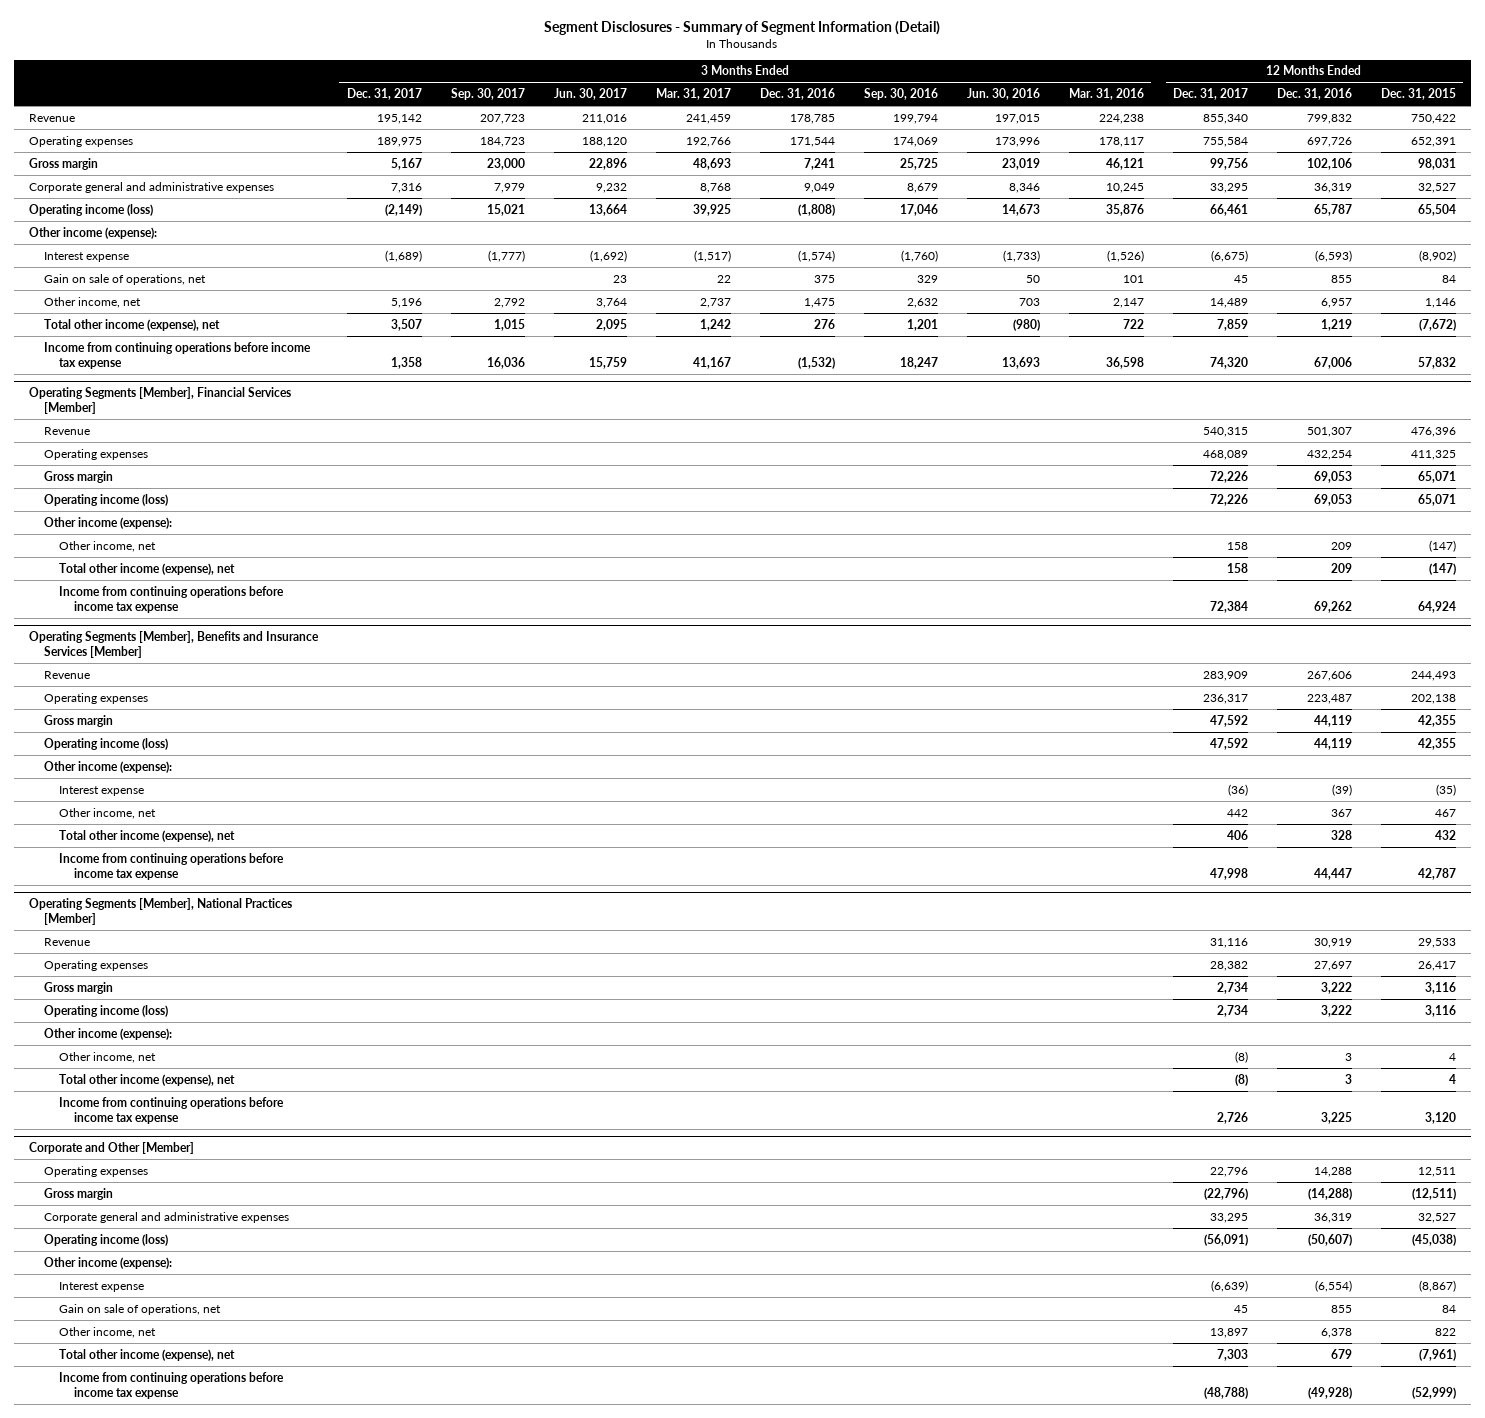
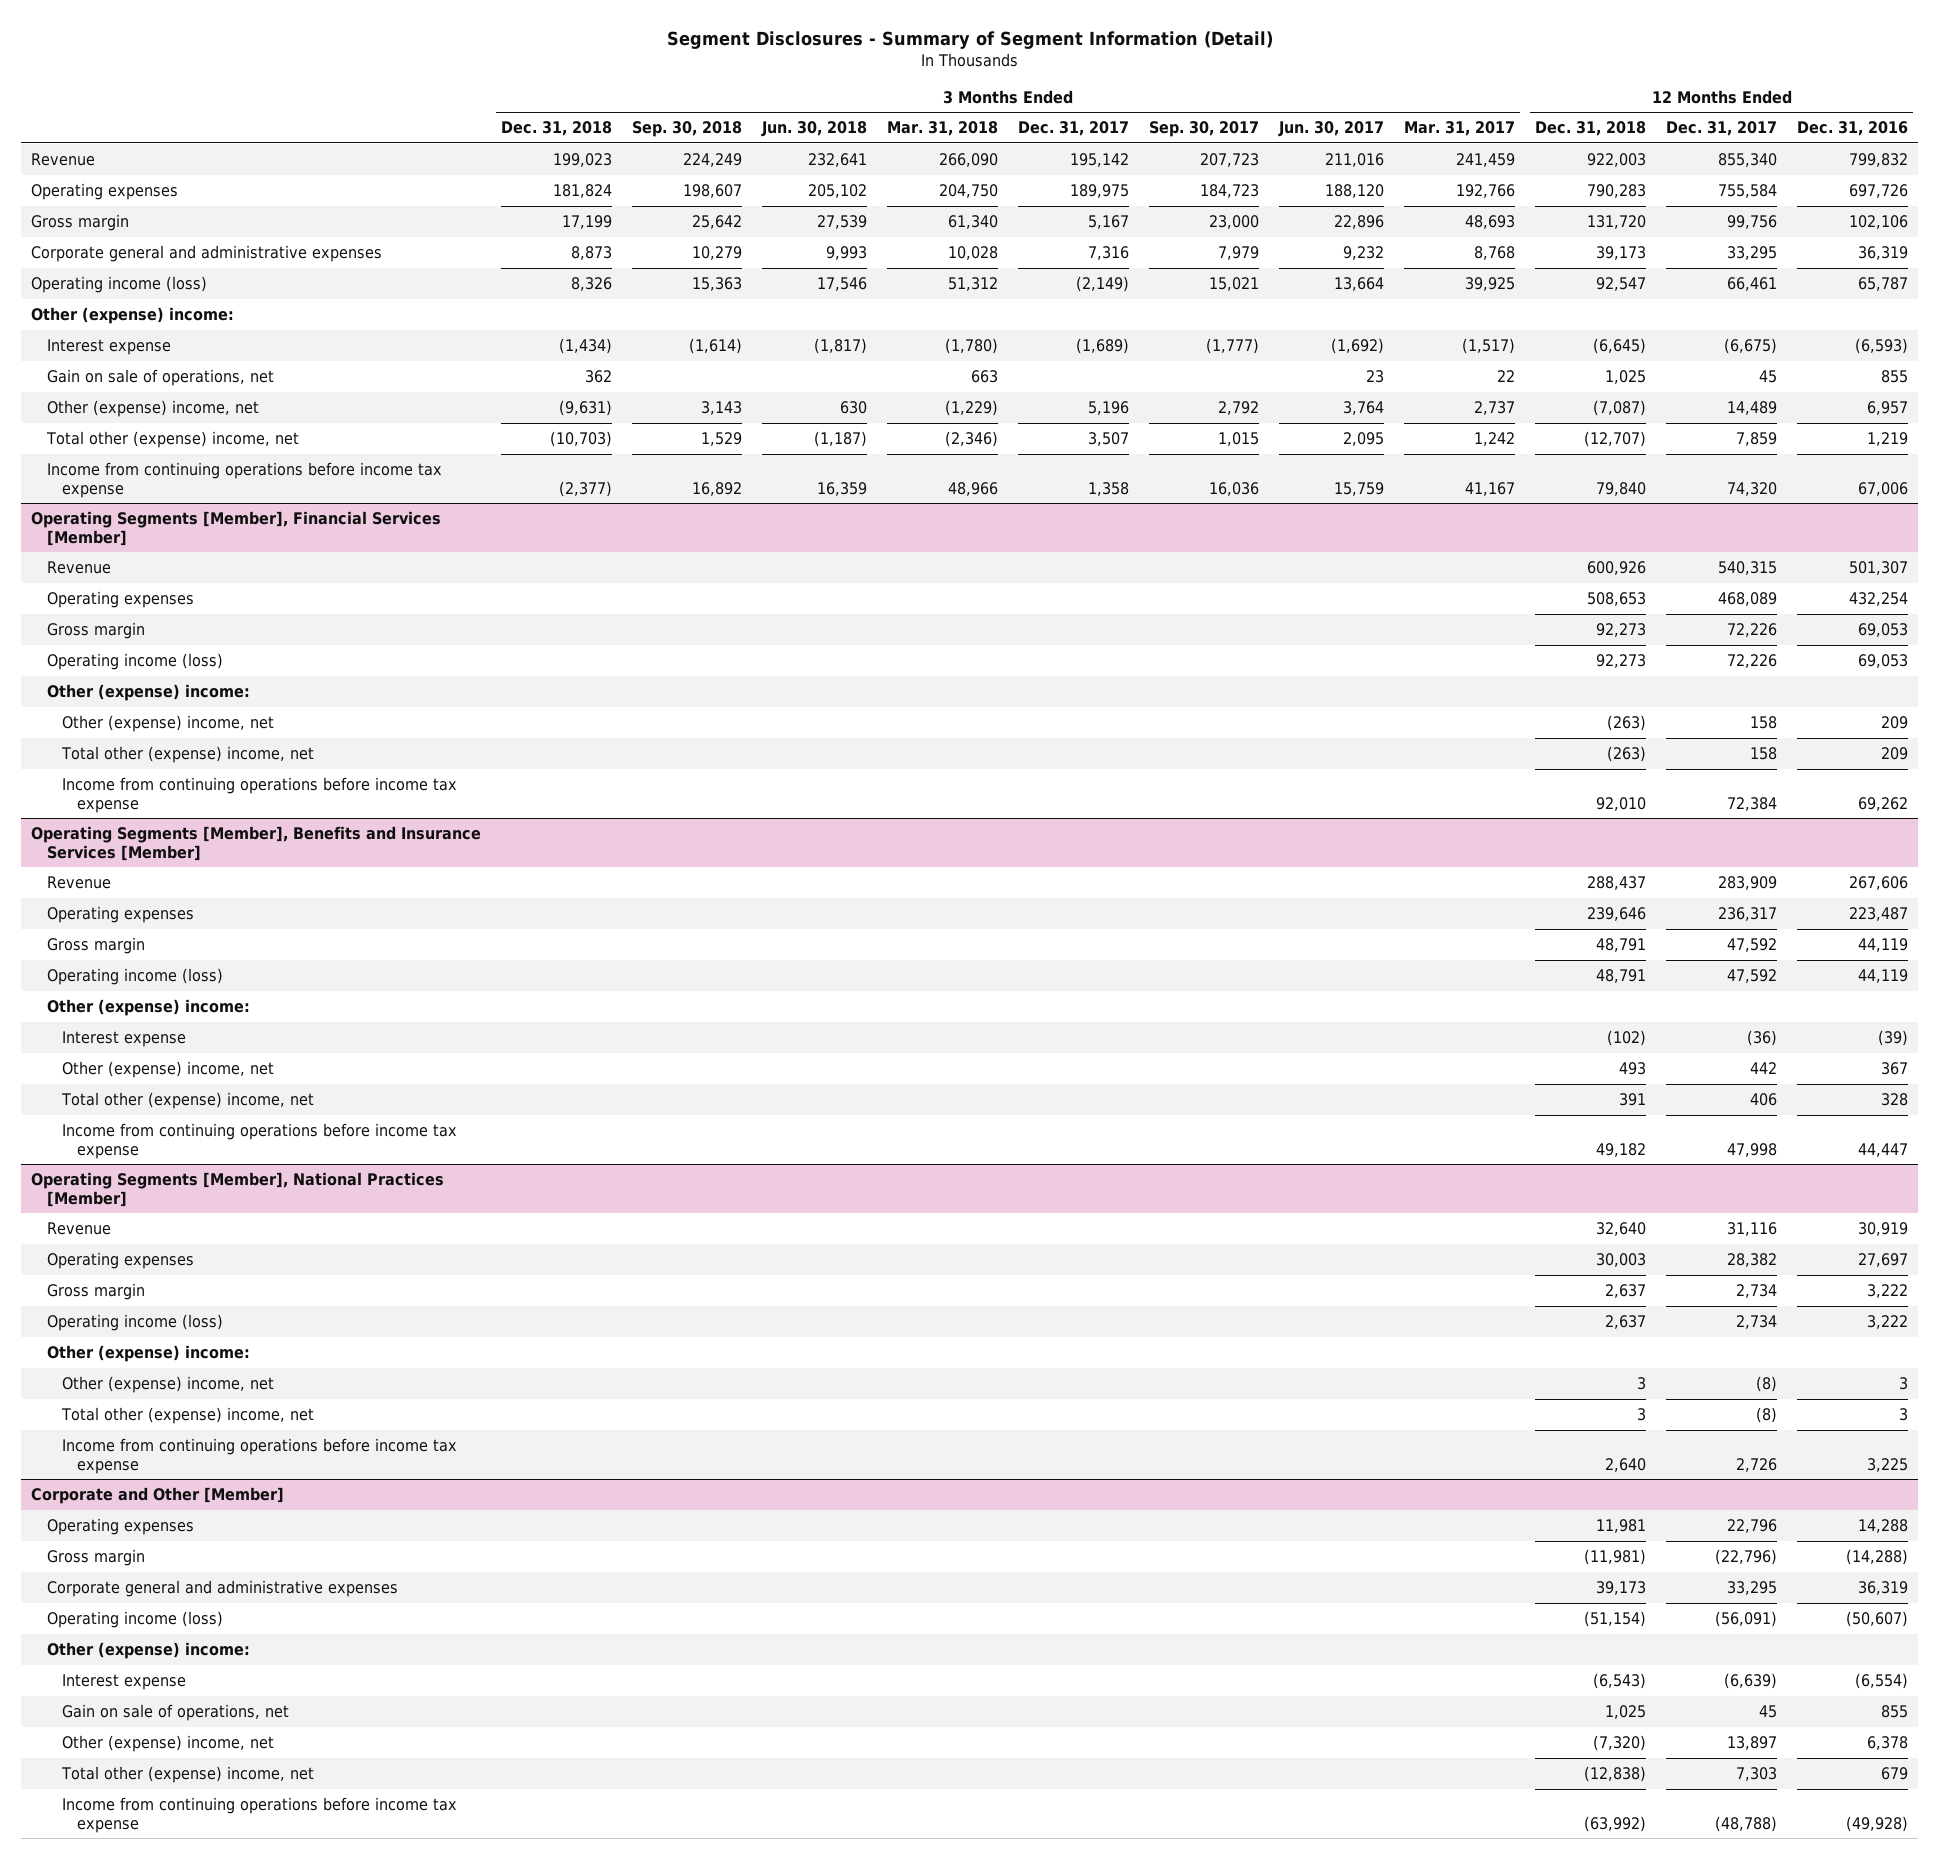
[759,88,835,101] Dec. 31, 2016 -> none
[863,88,938,101] Sep. 30, 2016 -> none
[966,88,1040,101] Jun. 30, 2016 -> none
[1068,88,1144,101] Mar. 31, 2016 -> none
[1381,88,1457,101] Dec. 31, 2015 -> none
none -> [501,121,613,137] Dec. 31, 2018
none -> [632,121,743,138] Sep. 30, 2018
none -> [761,121,868,138] Jun. 30, 2018
none -> [887,121,999,137] Mar. 31, 2018
none -> [1535,121,1647,137] Dec. 31, 2018
[28,226,157,239] Other income (expense): -> [31,306,235,324] Other (expense) income:
[43,296,141,308] Other income, net -> [46,399,259,417] Other (expense) income, net
[43,318,220,331] Total other income (expense), net -> [45,430,299,448] Total other (expense) income, net
[43,516,172,529] Other income (expense): -> [46,683,250,701] Other (expense) income:
[58,540,156,552] Other income, net -> [61,714,274,732] Other (expense) income, net
[58,562,235,575] Total other income (expense), net -> [60,745,314,763] Total other (expense) income, net
[43,760,172,773] Other income (expense): -> [46,998,250,1016] Other (expense) income:
[58,807,156,819] Other income, net -> [61,1060,274,1078] Other (expense) income, net
[58,829,235,842] Total other income (expense), net -> [60,1091,314,1109] Total other (expense) income, net
[43,1027,172,1040] Other income (expense): -> [46,1344,250,1362] Other (expense) income:
[58,1051,156,1063] Other income, net -> [61,1375,274,1393] Other (expense) income, net
[58,1073,235,1086] Total other income (expense), net -> [60,1406,314,1424] Total other (expense) income, net
[43,1256,172,1269] Other income (expense): -> [46,1641,250,1659] Other (expense) income:
[58,1326,156,1338] Other income, net -> [61,1734,274,1752] Other (expense) income, net
[58,1348,235,1361] Total other income (expense), net -> [60,1765,314,1783] Total other (expense) income, net

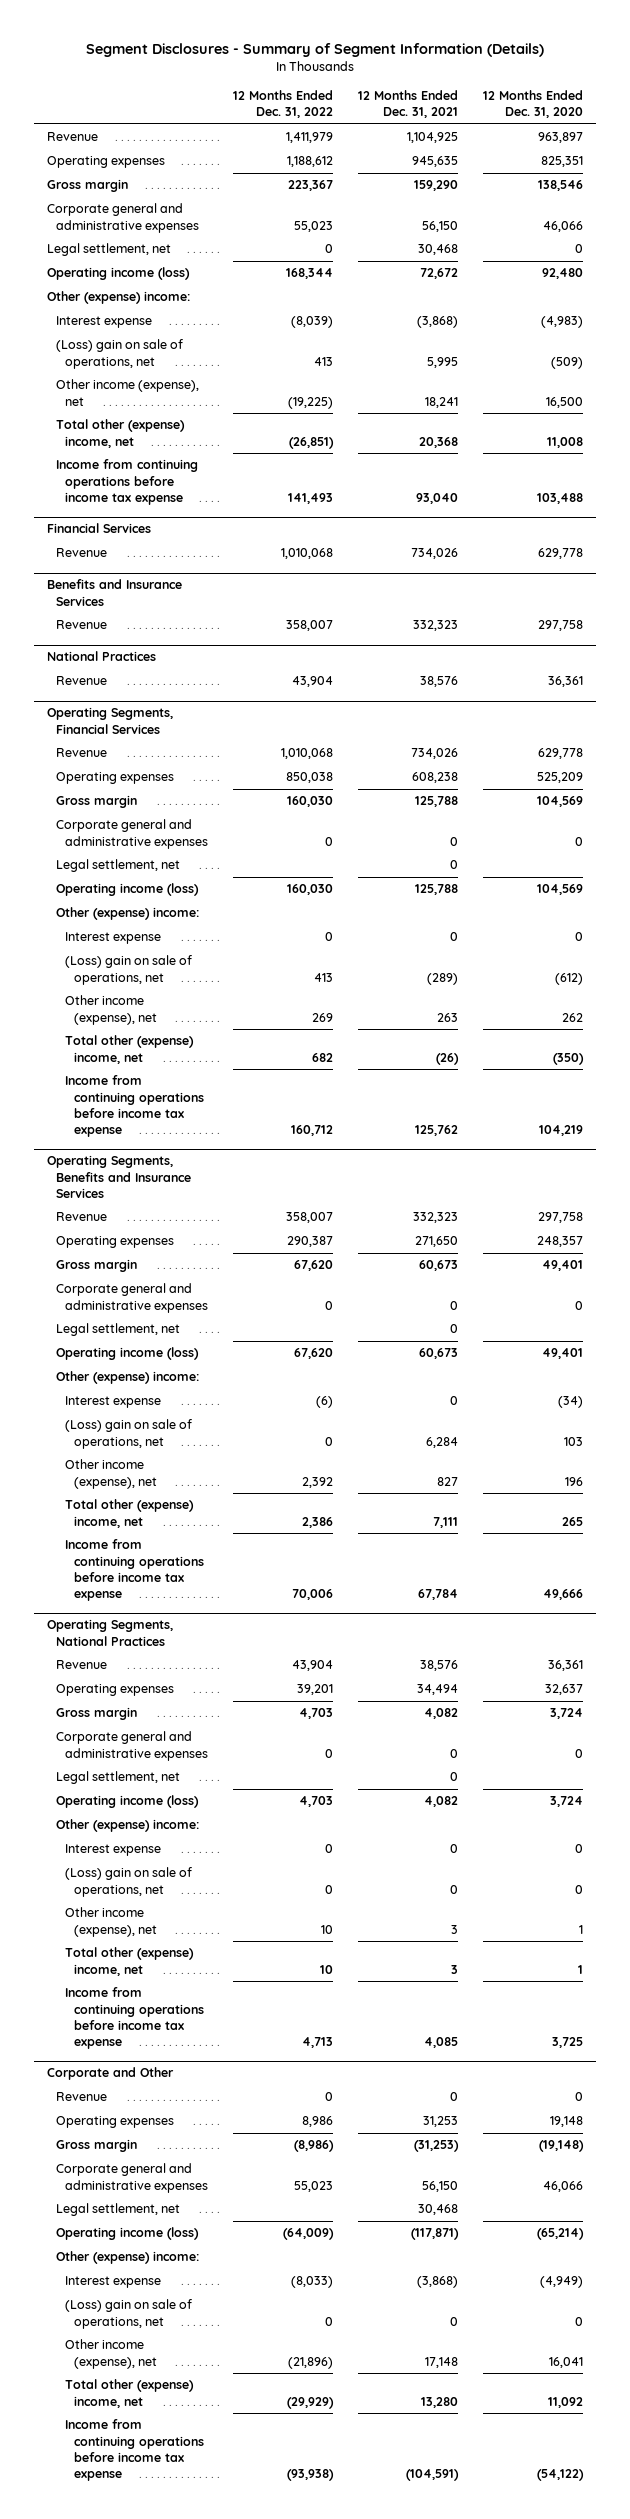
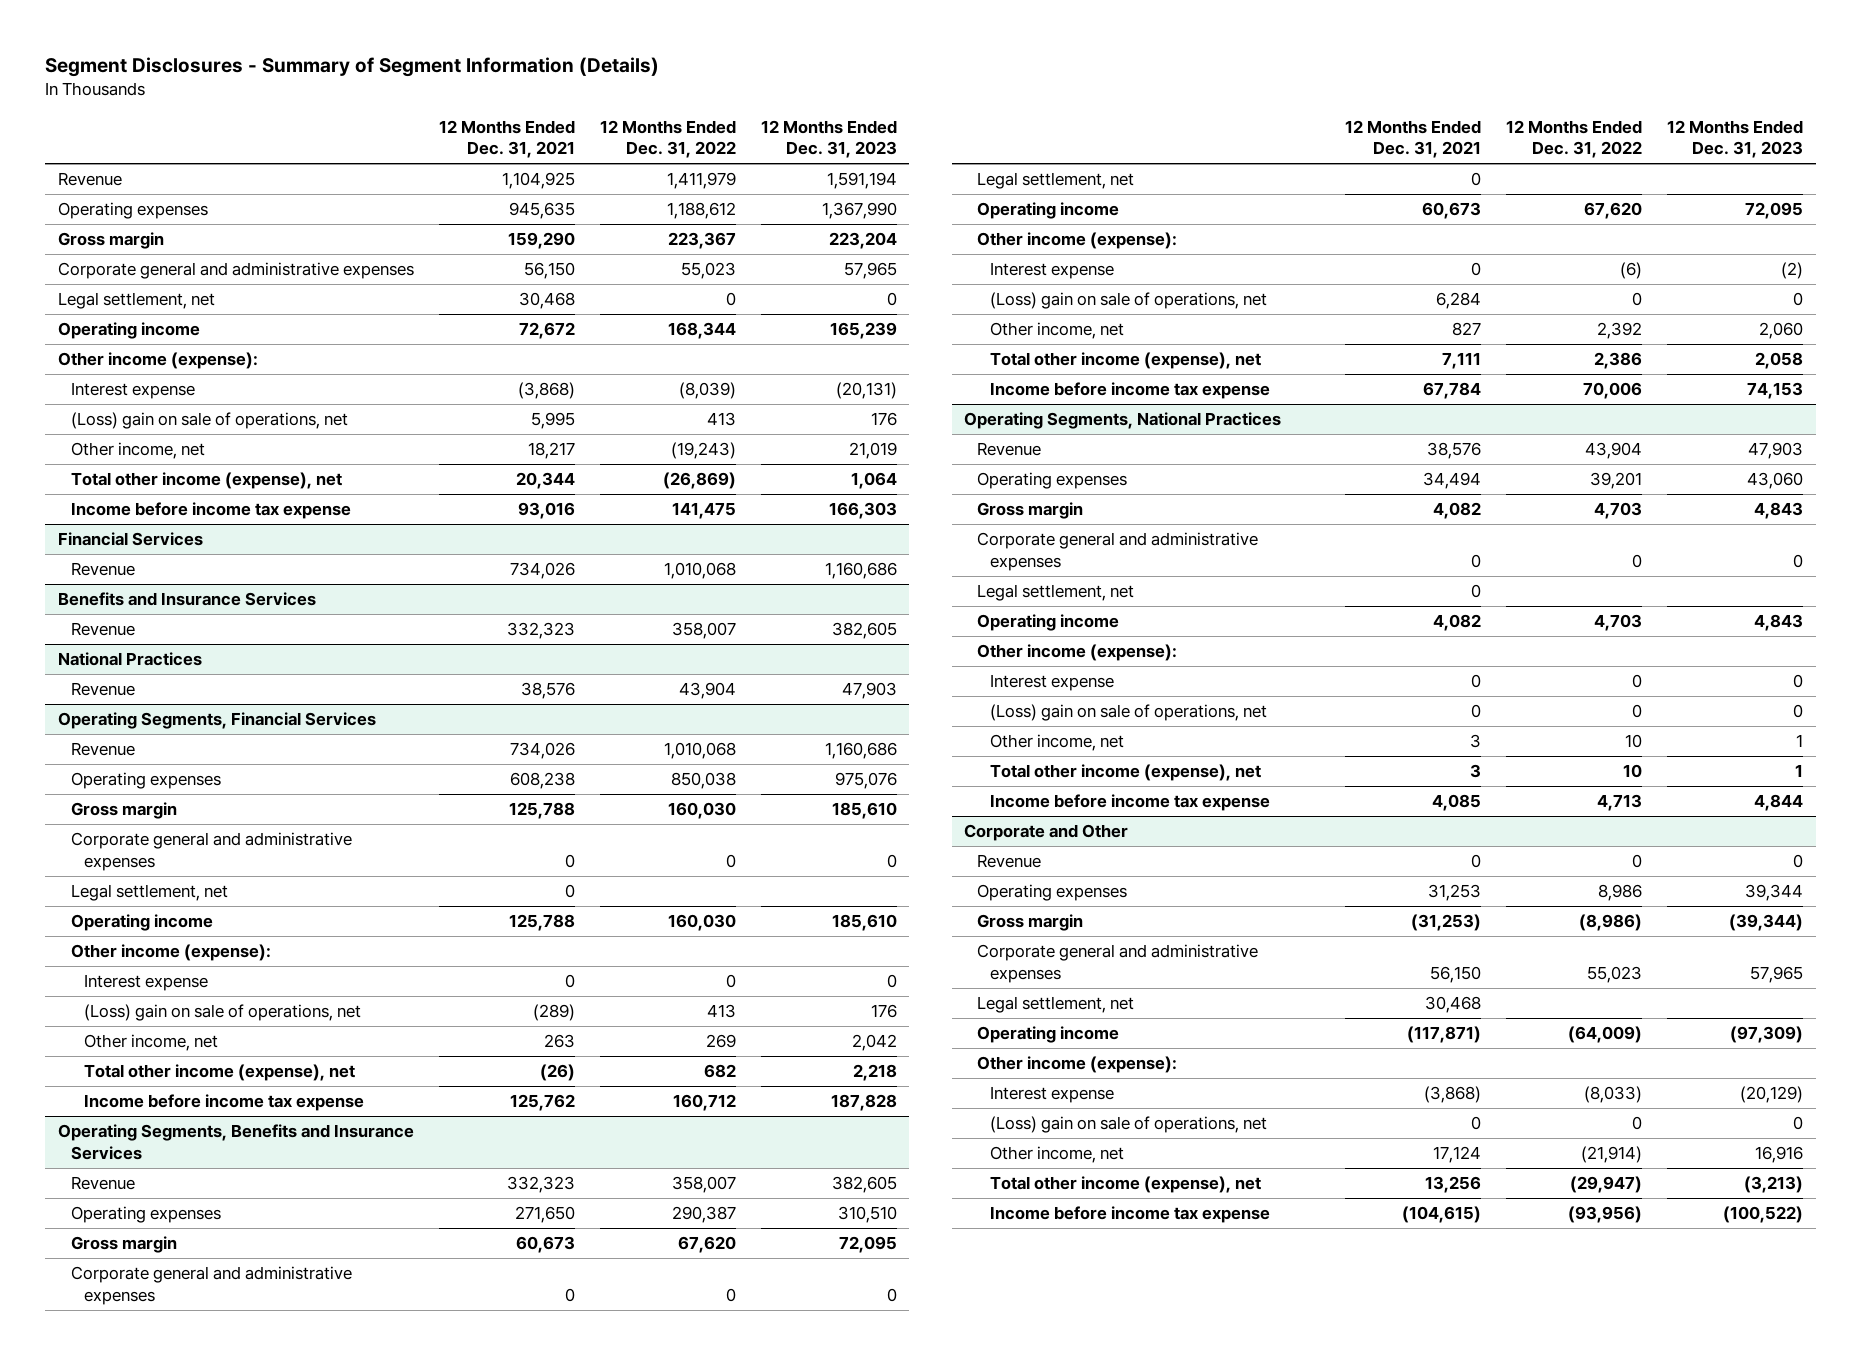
[483,90,584,119] 12 Months Ended Dec. 31, 2020 -> none
none -> [760,119,897,159] 12 Months Ended Dec. 31, 2023
[46,267,190,281] Operating income (loss) -> [57,322,200,340] Operating income
[46,291,190,305] Other (expense) income: -> [57,352,258,370] Other income (expense):
[55,379,199,406] Other income (expense), net -> [71,442,206,460] Other income, net
[287,396,333,409] (19,225) -> [670,442,736,460] (19,243)
[425,396,459,408] 18,241 -> [527,442,575,460] 18,217
[55,419,185,448] Total other (expense) income, net -> [71,472,343,490] Total other income (expense), net
[288,436,334,449] (26,851) -> [662,472,736,490] (26,869)
[419,436,459,448] 20,368 -> [515,472,575,490] 20,344
[55,459,198,505] Income from continuing operations before income tax expense -> [71,502,352,520] Income before income tax expense
[287,492,333,504] 141,493 -> [671,502,736,520] 141,475
[416,492,459,504] 93,040 -> [517,502,575,520] 93,016
[55,883,199,897] Operating income (loss) -> [71,914,214,932] Operating income
[55,907,199,921] Other (expense) income: -> [71,944,272,962] Other income (expense):
[64,995,157,1025] Other income (expense), net -> [84,1034,219,1052] Other income, net
[64,1035,194,1064] Total other (expense) income, net -> [84,1064,356,1082] Total other income (expense), net
[64,1075,204,1138] Income from continuing operations before income tax expense -> [84,1094,365,1112] Income before income tax expense
[55,1347,199,1361] Operating income (loss) -> [977,202,1120,220] Operating income
[55,1371,199,1385] Other (expense) income: -> [977,232,1178,250] Other income (expense):
[64,1459,157,1489] Other income (expense), net -> [990,322,1125,340] Other income, net
[64,1499,194,1528] Total other (expense) income, net -> [990,352,1262,370] Total other income (expense), net
[64,1539,204,1602] Income from continuing operations before income tax expense -> [990,382,1271,400] Income before income tax expense
[55,1795,199,1809] Operating income (loss) -> [977,614,1120,632] Operating income
[55,1819,199,1833] Other (expense) income: -> [977,644,1178,662] Other income (expense):
[64,1907,157,1937] Other income (expense), net -> [990,734,1125,752] Other income, net
[64,1947,194,1976] Total other (expense) income, net -> [990,764,1262,782] Total other income (expense), net
[64,1987,204,2050] Income from continuing operations before income tax expense -> [990,794,1271,812] Income before income tax expense
[55,2227,199,2241] Operating income (loss) -> [977,1026,1120,1044] Operating income
[55,2251,199,2265] Other (expense) income: -> [977,1056,1178,1074] Other income (expense):
[64,2339,157,2369] Other income (expense), net -> [990,1146,1125,1164] Other income, net
[287,2356,333,2369] (21,896) -> [1581,1146,1643,1164] (21,914)
[425,2356,459,2368] 17,148 -> [1433,1146,1482,1164] 17,124
[64,2379,194,2408] Total other (expense) income, net -> [990,1176,1262,1194] Total other income (expense), net
[286,2396,334,2409] (29,929) -> [1570,1176,1643,1194] (29,947)
[421,2396,459,2408] 13,280 -> [1425,1176,1482,1194] 13,256
[64,2419,204,2482] Income from continuing operations before income tax expense -> [990,1206,1271,1224] Income before income tax expense
[286,2469,334,2482] (93,938) -> [1568,1206,1643,1224] (93,956)
[406,2469,460,2482] (104,591) -> [1402,1206,1482,1224] (104,615)

